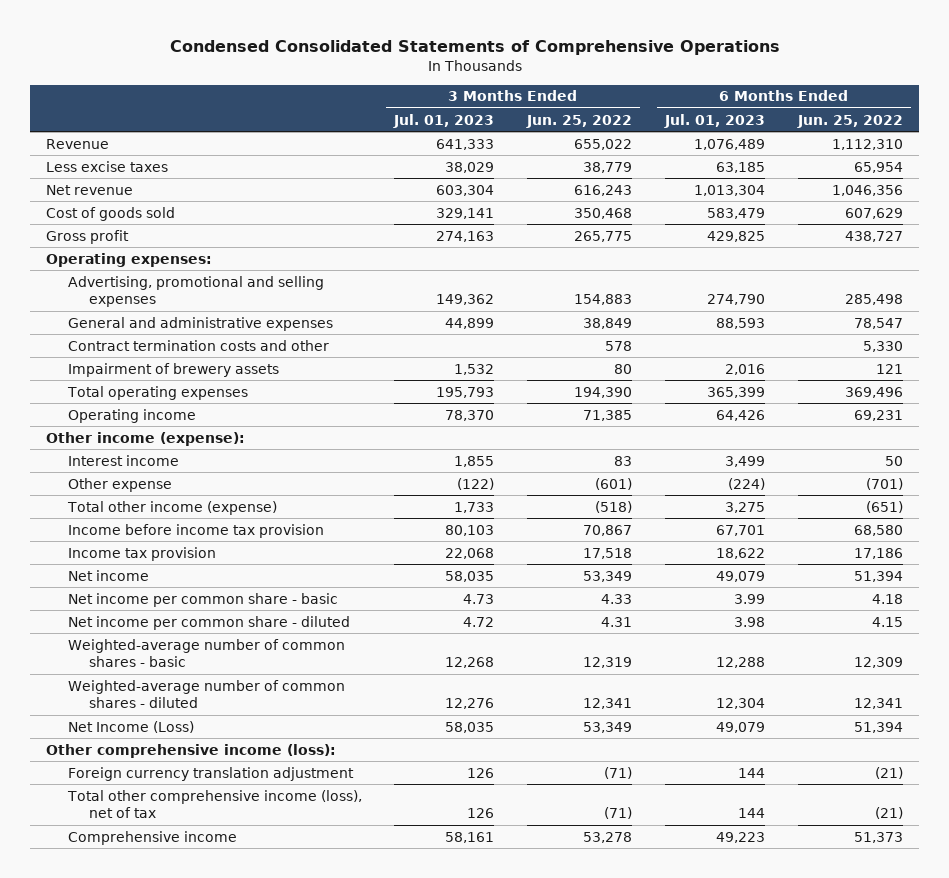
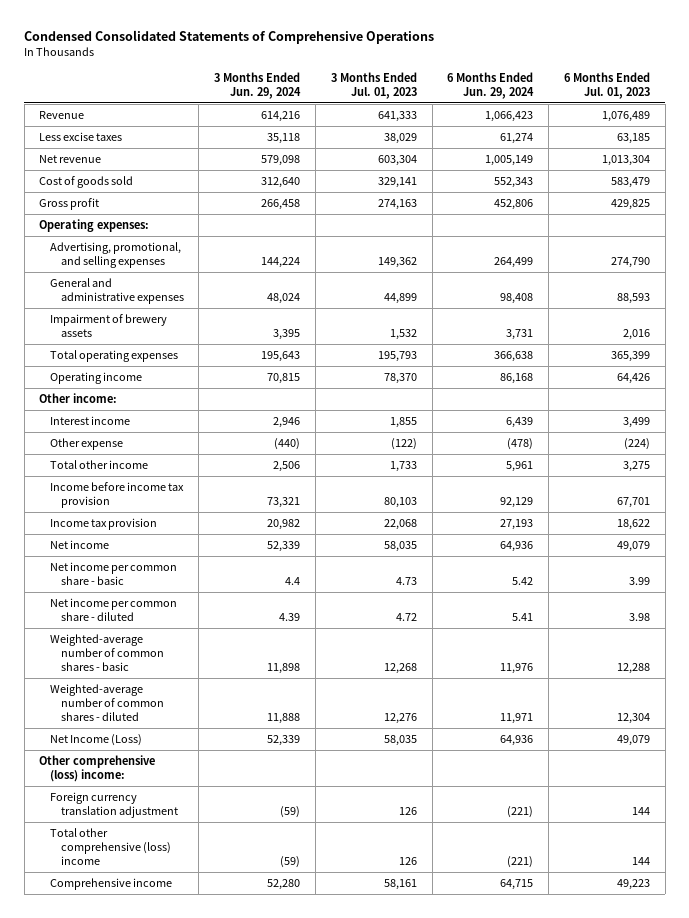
[526,114,633,128] Jun. 25, 2022 -> none
[796,114,903,128] Jun. 25, 2022 -> none
none -> [214,72,302,100] 3 Months Ended Jun. 29, 2024
none -> [447,72,535,100] 6 Months Ended Jun. 29, 2024
[67,275,324,308] Advertising, promotional and selling expenses -> [50,241,182,268] Advertising, promotional, and selling expenses
[67,339,329,351] Contract termination costs and other -> none
[46,431,246,446] Other income (expense): -> [39,392,118,403] Other income:
[66,500,277,515] Total other income (expense) -> [50,459,149,469] Total other income
[46,743,337,758] Other comprehensive income (loss): -> [39,754,156,782] Other comprehensive (loss) income:
[66,789,362,819] Total other comprehensive income (loss), net of tax -> [50,827,171,865] Total other comprehensive (loss) income

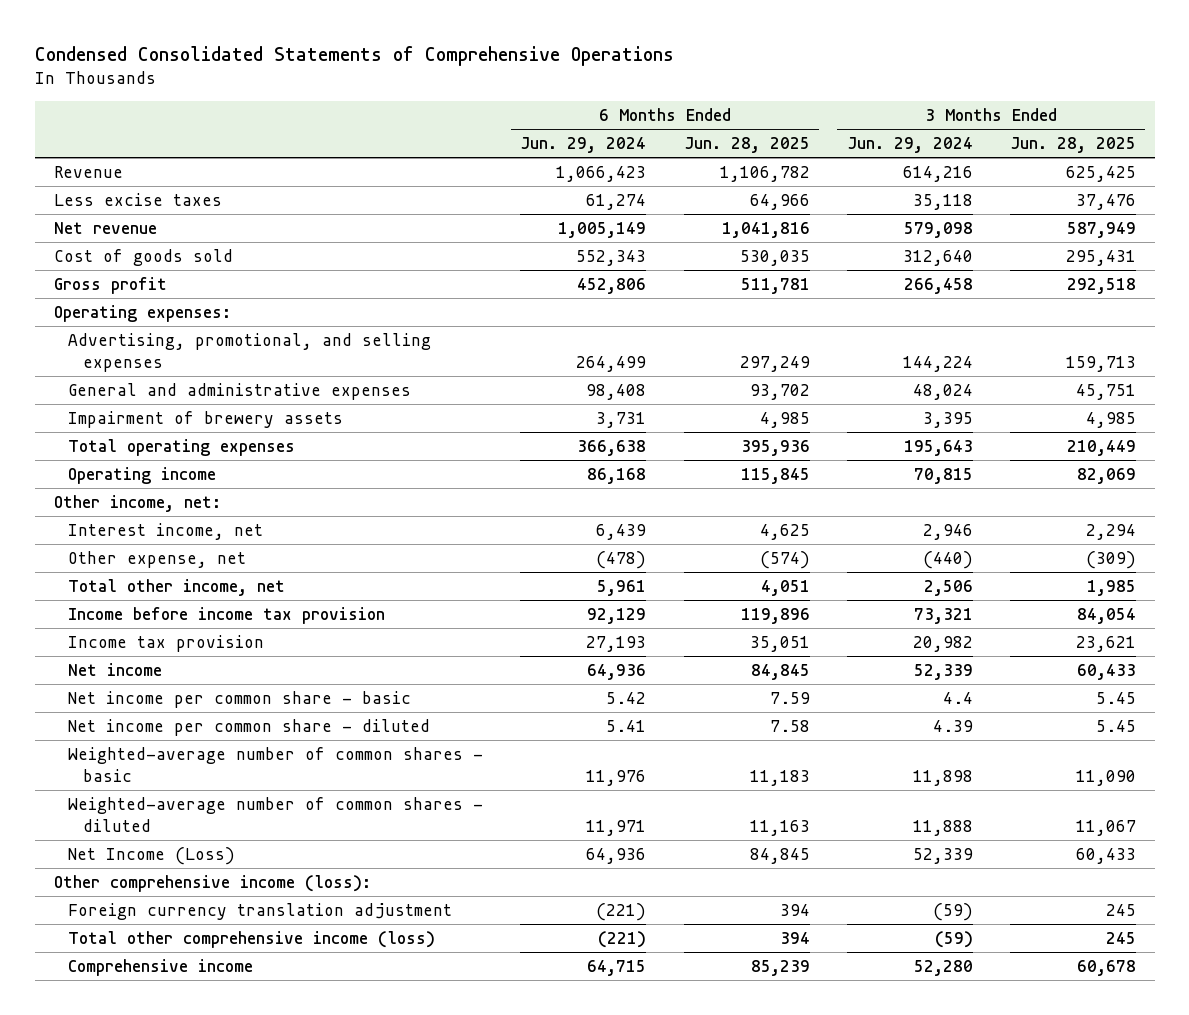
[330,72,417,100] 3 Months Ended Jul. 01, 2023 -> none
[563,72,650,100] 6 Months Ended Jul. 01, 2023 -> none
none -> [683,136,810,153] Jun. 28, 2025
none -> [1009,136,1136,153] Jun. 28, 2025
[39,392,118,403] Other income: -> [53,494,221,512] Other income, net:
[50,415,131,425] Interest income -> [68,522,264,540] Interest income, net
[50,437,124,450] Other expense -> [68,550,247,568] Other expense, net
[50,459,149,469] Total other income -> [68,578,286,596] Total other income, net
[39,754,156,782] Other comprehensive (loss) income: -> [53,874,371,892] Other comprehensive income (loss):
[50,827,171,865] Total other comprehensive (loss) income -> [68,930,436,948] Total other comprehensive income (loss)

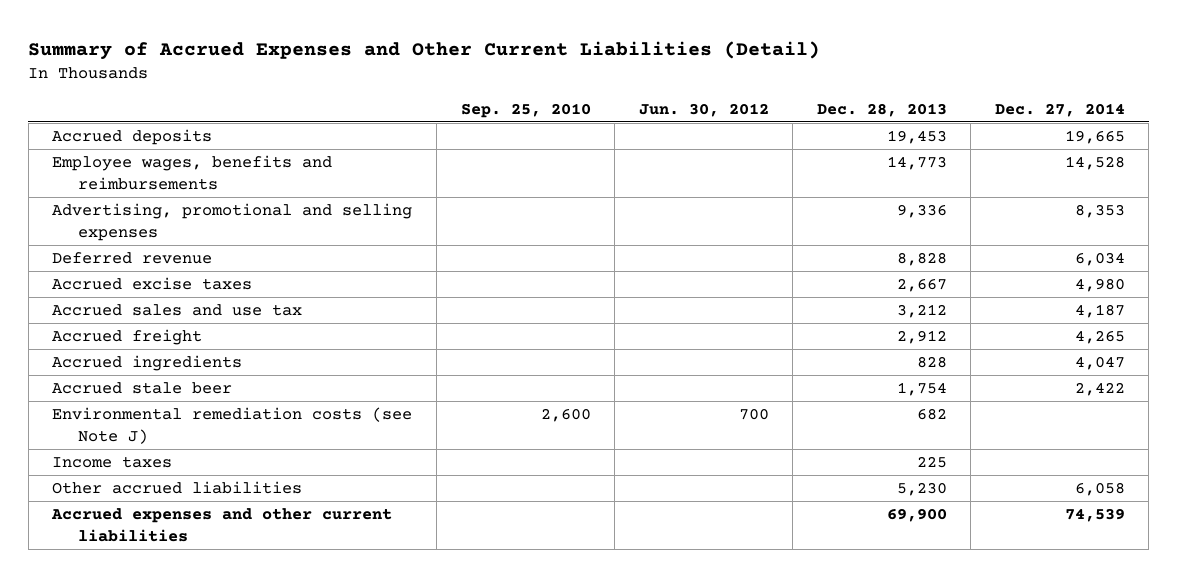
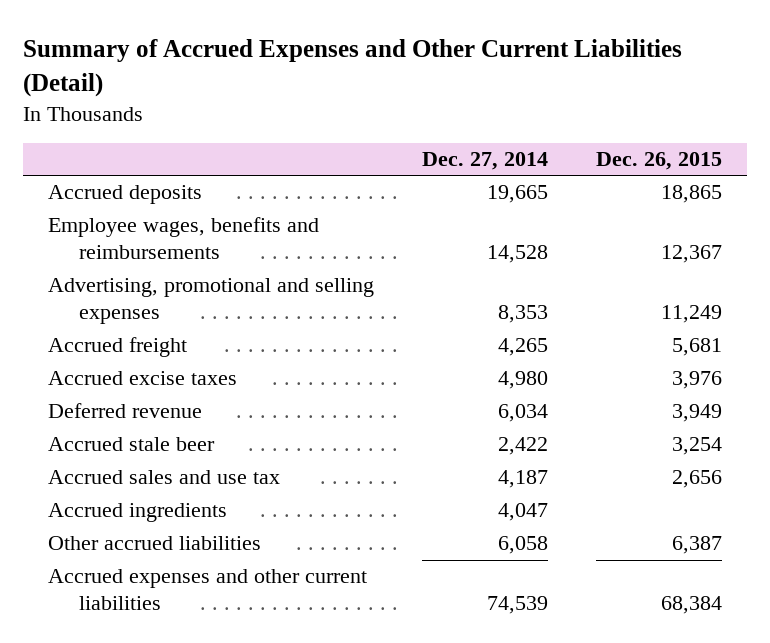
[460,102,591,118] Sep. 25, 2010 -> none
[638,102,769,117] Jun. 30, 2012 -> none
[816,102,947,117] Dec. 28, 2013 -> none
none -> [596,152,723,171] Dec. 26, 2015
[52,329,203,346] Accrued freight -> [47,337,187,358] Accrued freight
[52,252,213,265] Deferred revenue -> [47,403,202,419] Deferred revenue
[52,382,233,395] Accrued stale beer -> [47,437,215,452] Accrued stale beer
[52,407,413,445] Environmental remediation costs (see Note J) -> none
[52,456,173,469] Income taxes -> none

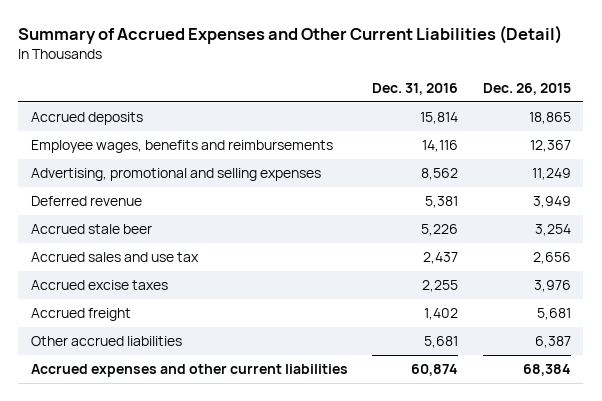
[421,152,548,171] Dec. 27, 2014 -> none
none -> [372,82,459,95] Dec. 31, 2016
[47,503,227,523] Accrued ingredients -> none
[47,371,237,386] Accrued excise taxes -> [30,280,168,291] Accrued excise taxes
[47,337,187,358] Accrued freight -> [30,308,131,322] Accrued freight

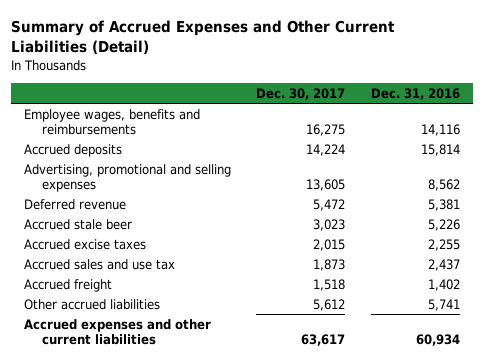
[482,82,571,95] Dec. 26, 2015 -> none
none -> [256,87,346,100] Dec. 30, 2017
[30,112,143,126] Accrued deposits -> [23,143,122,157] Accrued deposits
[30,252,199,263] Accrued sales and use tax -> [23,258,175,270] Accrued sales and use tax
[424,336,459,349] 5,681 -> [428,298,461,311] 5,741
[411,364,459,377] 60,874 -> [416,334,461,347] 60,934

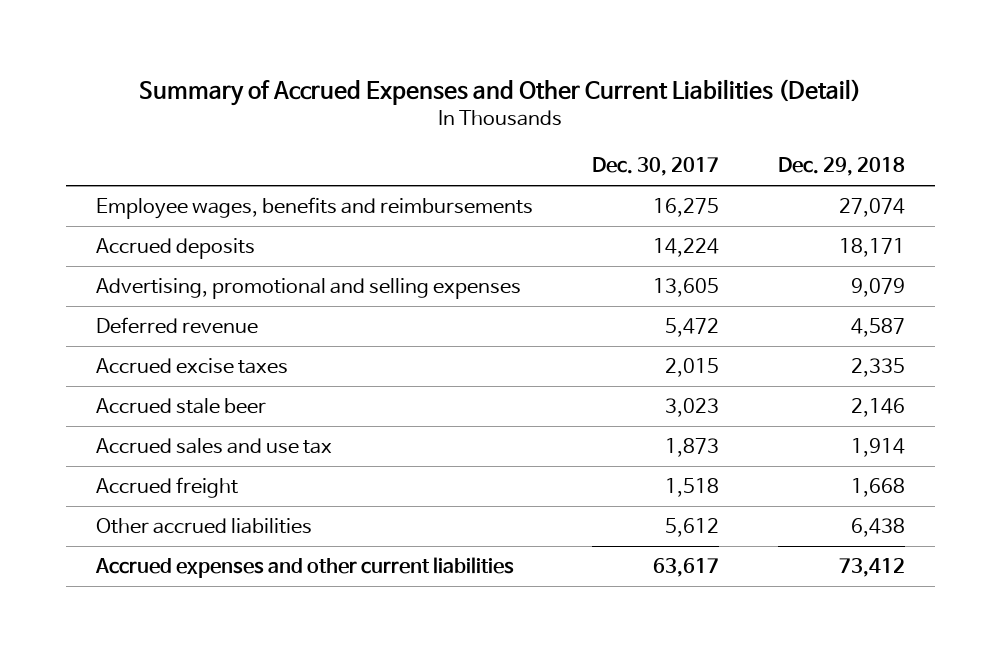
[371,87,461,100] Dec. 31, 2016 -> none
none -> [777,157,905,177] Dec. 29, 2018
[23,218,132,230] Accrued stale beer -> [95,398,266,415] Accrued stale beer

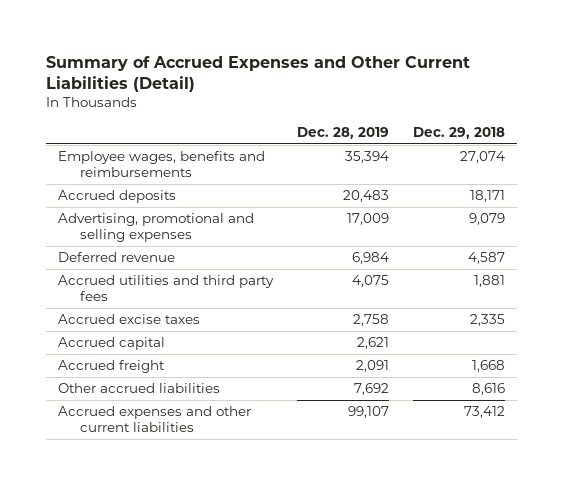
[591,157,719,177] Dec. 30, 2017 -> none
none -> [297,127,390,140] Dec. 28, 2019
none -> [58,275,275,302] Accrued utilities and third party fees
[95,398,266,415] Accrued stale beer -> none
[95,438,332,455] Accrued sales and use tax -> none
none -> [58,337,166,351] Accrued capital
[850,518,905,538] 6,438 -> [472,383,506,396] 8,616

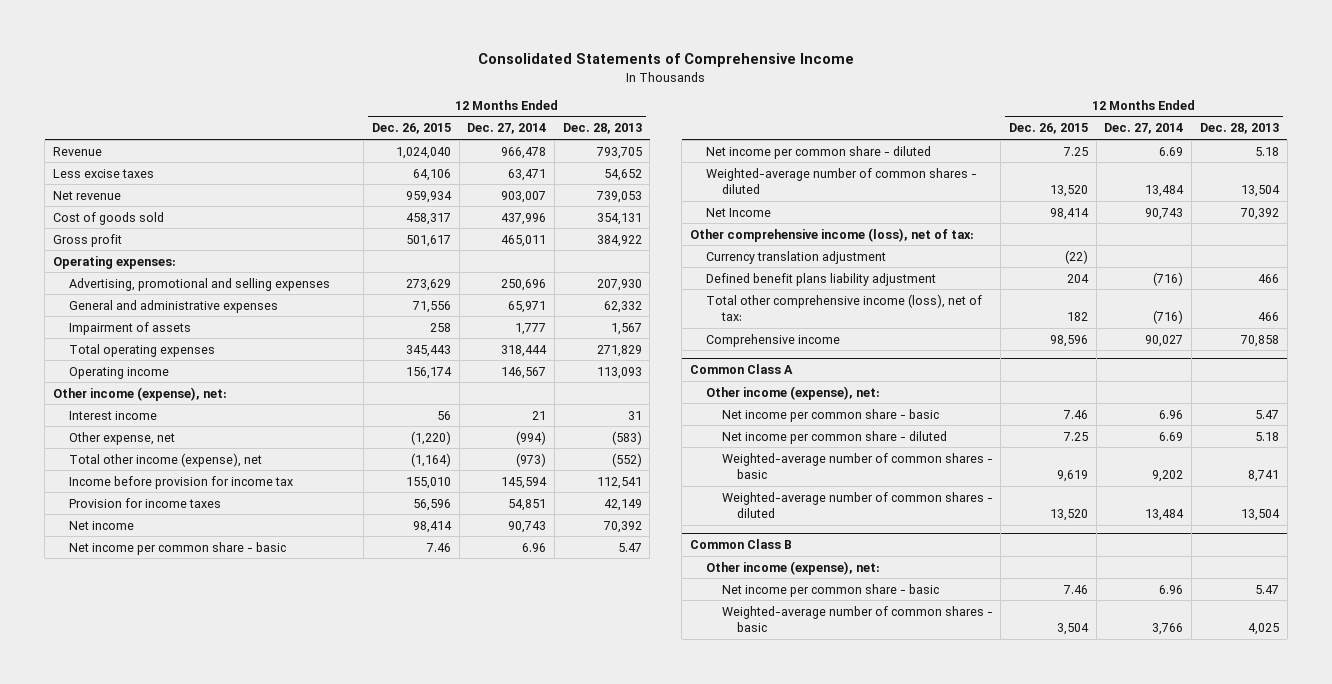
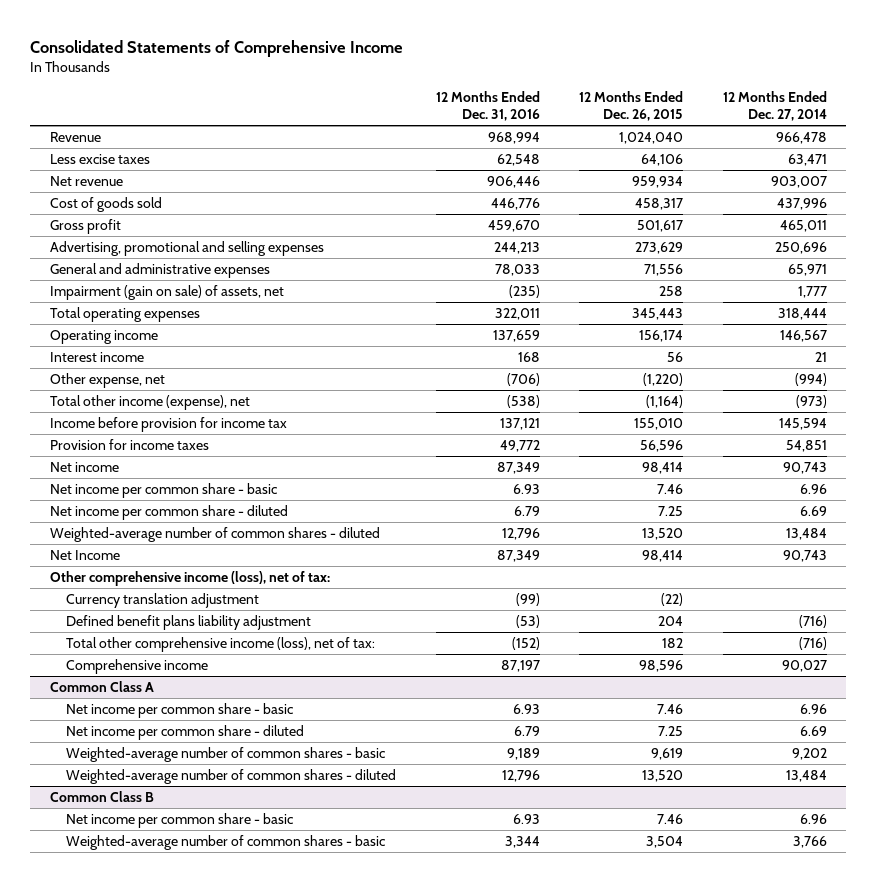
[562,123,642,135] Dec. 28, 2013 -> none
none -> [435,91,540,121] 12 Months Ended Dec. 31, 2016
[52,255,176,269] Operating expenses: -> none
[68,321,191,335] Impairment of assets -> [50,285,285,301] Impairment (gain on sale) of assets, net
[52,386,227,401] Other income (expense), net: -> none
[705,385,880,400] Other income (expense), net: -> none
[705,560,880,575] Other income (expense), net: -> none

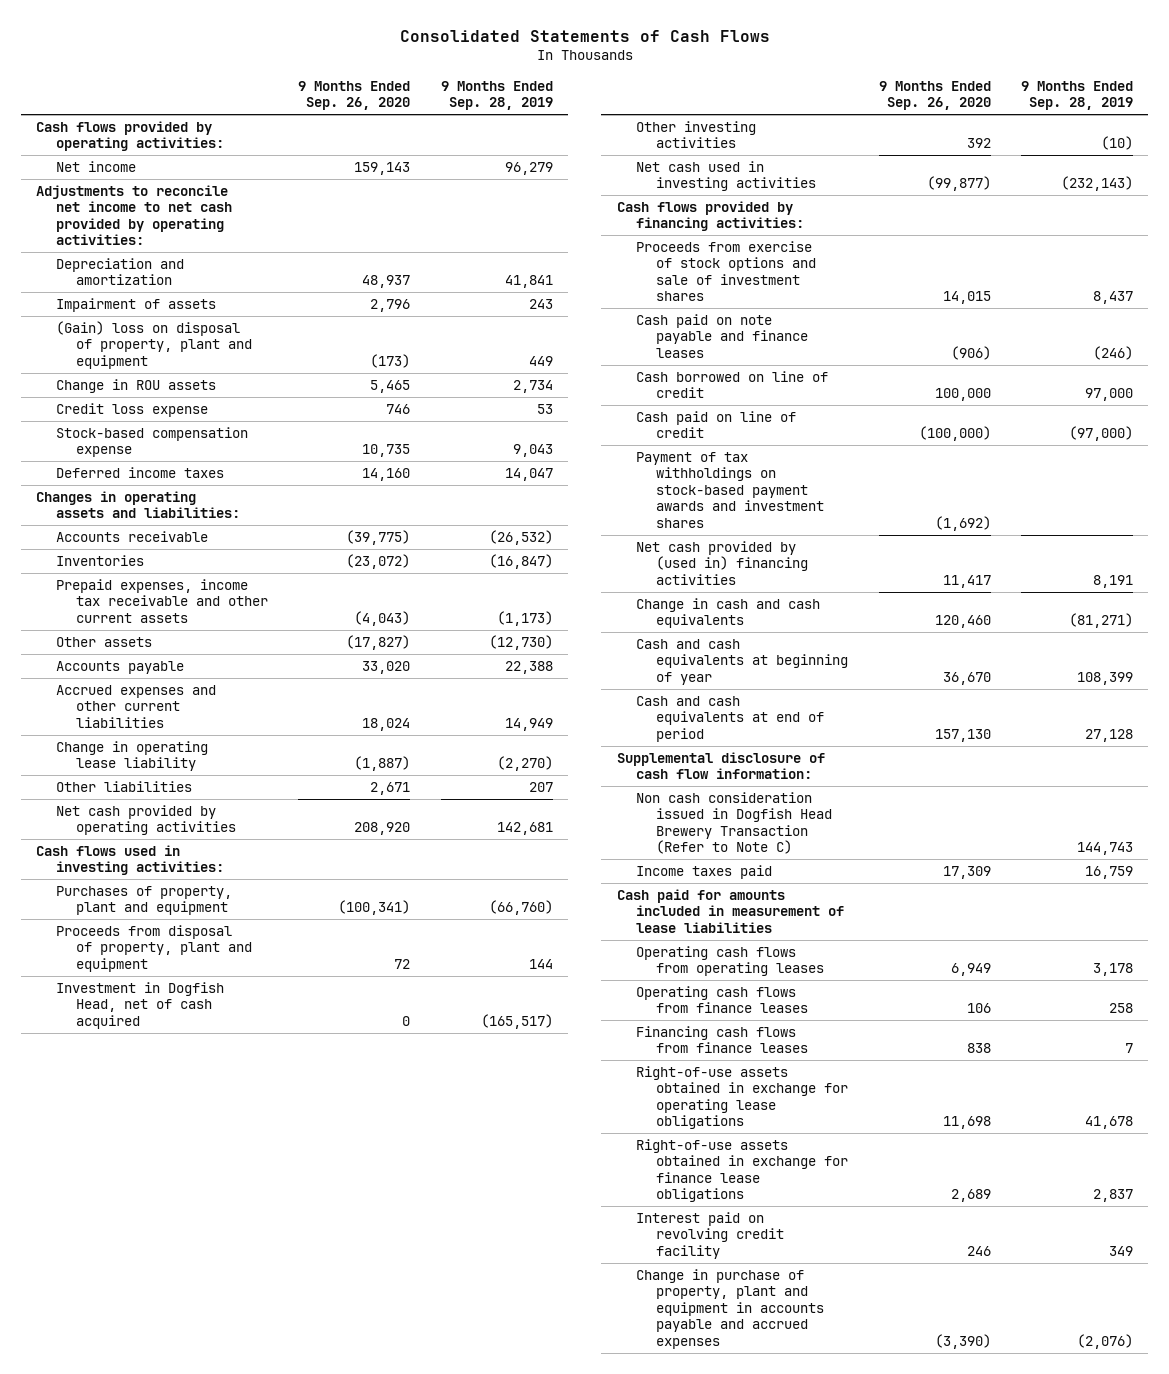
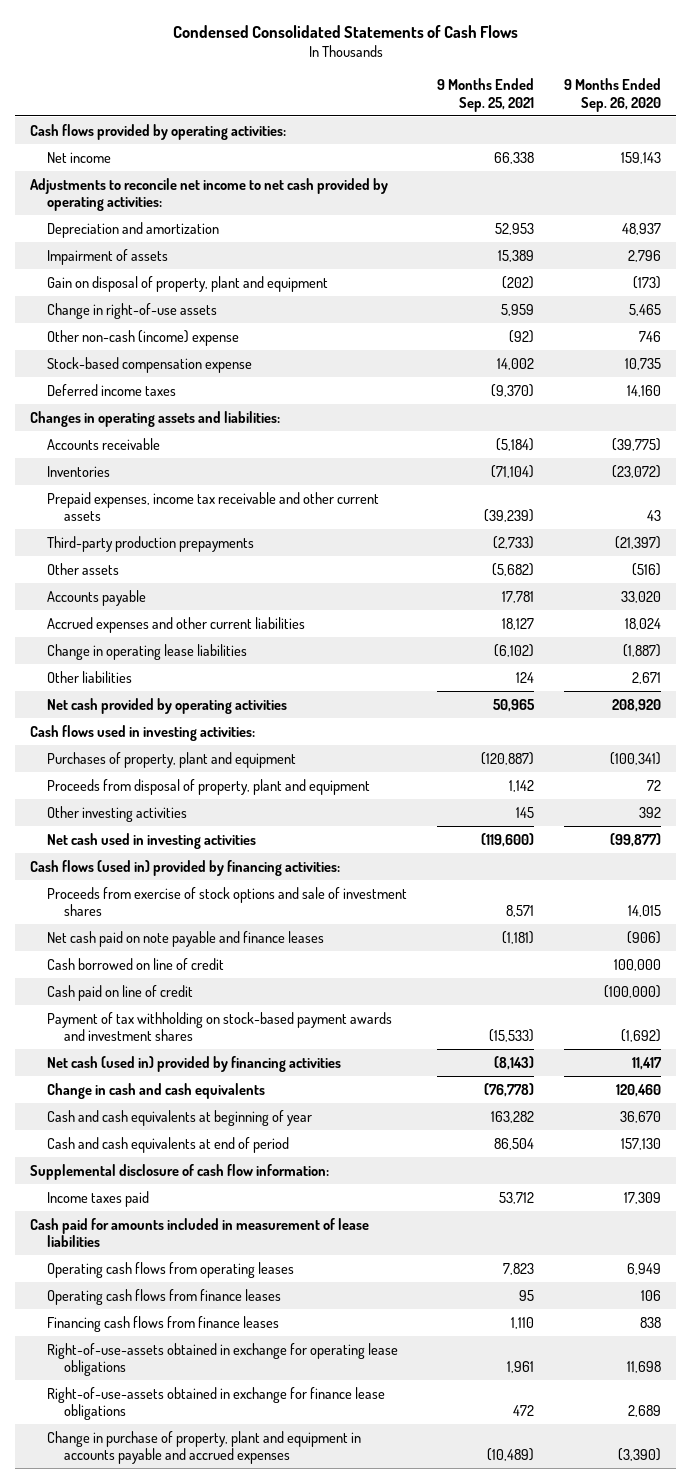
[399,30,770,43] Consolidated Statements of Cash Flows -> [172,24,518,38] Condensed Consolidated Statements of Cash Flows
[440,80,553,111] 9 Months Ended Sep. 28, 2019 -> none
none -> [437,77,535,112] 9 Months Ended Sep. 25, 2021
[56,320,253,369] (Gain) loss on disposal of property, plant and equipment -> [47,275,329,292] Gain on disposal of property, plant and equipment
[56,378,217,393] Change in ROU assets -> [47,302,218,319] Change in right-of-use assets
[56,402,209,417] Credit loss expense -> [47,329,240,346] Other non-cash (income) expense
[354,610,411,626] (4,043) -> [647,510,662,522] 43
none -> [47,535,255,552] Third-party production prepayments
[346,634,411,650] (17,827) -> [632,562,662,576] (516)
[56,740,209,772] Change in operating lease liability -> [47,643,248,660] Change in operating lease liabilities
[56,981,225,1029] Investment in Dogfish Head, net of cash acquired -> none
[616,200,805,232] Cash flows provided by financing activities: -> [30,859,341,876] Cash flows (used in) provided by financing activities:
[636,313,809,358] Cash paid on note payable and finance leases -> [47,930,325,947] Net cash paid on note payable and finance leases
[636,451,825,528] Payment of tax withholdings on stock-based payment awards and investment shares -> [47,1011,393,1042] Payment of tax withholding on stock-based payment awards and investment shares
[636,540,809,585] Net cash provided by (used in) financing activities -> [47,1055,342,1072] Net cash (used in) provided by financing activities
[636,791,833,855] Non cash consideration issued in Dogfish Head Brewery Transaction (Refer to Note C) -> none
[636,1211,785,1259] Interest paid on revolving credit facility -> none
[636,1065,849,1130] Right-of-use assets obtained in exchange for operating lease obligations -> [47,1342,399,1377] Right-of-use-assets obtained in exchange for operating lease obligations
[636,1138,849,1203] Right-of-use assets obtained in exchange for finance lease obligations -> [47,1386,386,1421] Right-of-use-assets obtained in exchange for finance lease obligations

